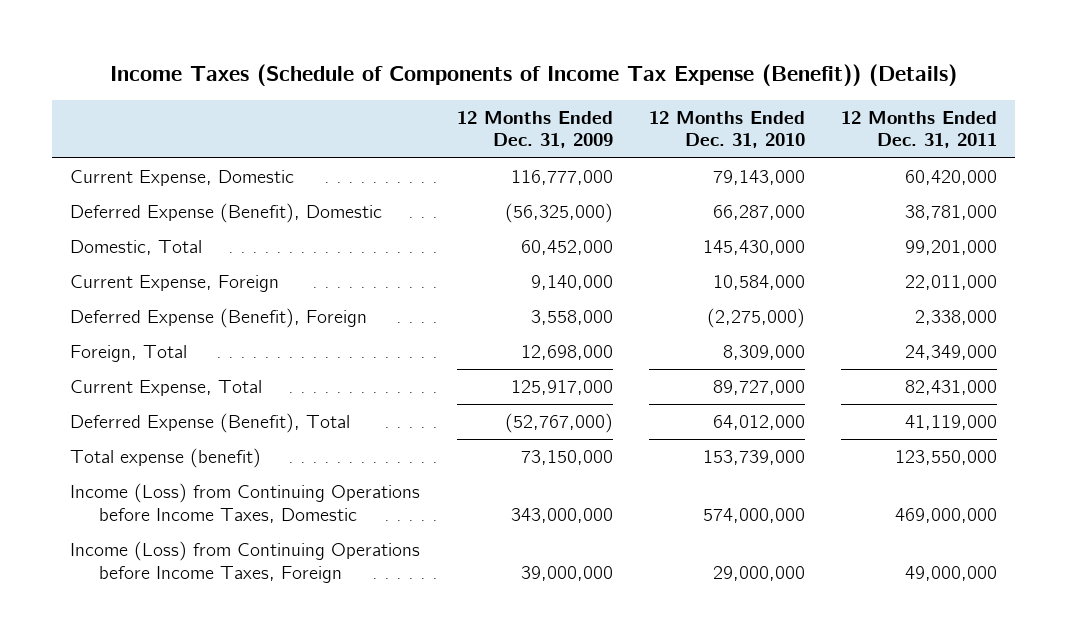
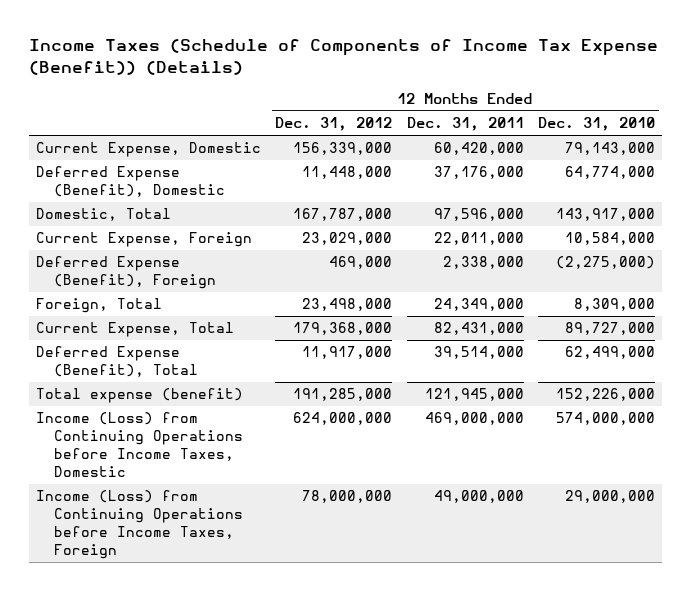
[456,110,613,149] 12 Months Ended Dec. 31, 2009 -> none
none -> [275,117,393,132] Dec. 31, 2012
[712,205,805,221] 66,287,000 -> [565,166,656,180] 64,774,000
[905,205,998,221] 38,781,000 -> [433,166,524,180] 37,176,000
[702,240,805,256] 145,430,000 -> [556,208,656,222] 143,917,000
[905,240,998,256] 99,201,000 -> [433,208,524,222] 97,596,000
[712,415,805,431] 64,012,000 -> [565,346,656,360] 62,499,000
[905,415,998,431] 41,119,000 -> [433,346,524,360] 39,514,000
[702,450,805,466] 153,739,000 -> [556,388,656,402] 152,226,000
[895,450,998,466] 123,550,000 -> [424,388,524,402] 121,945,000

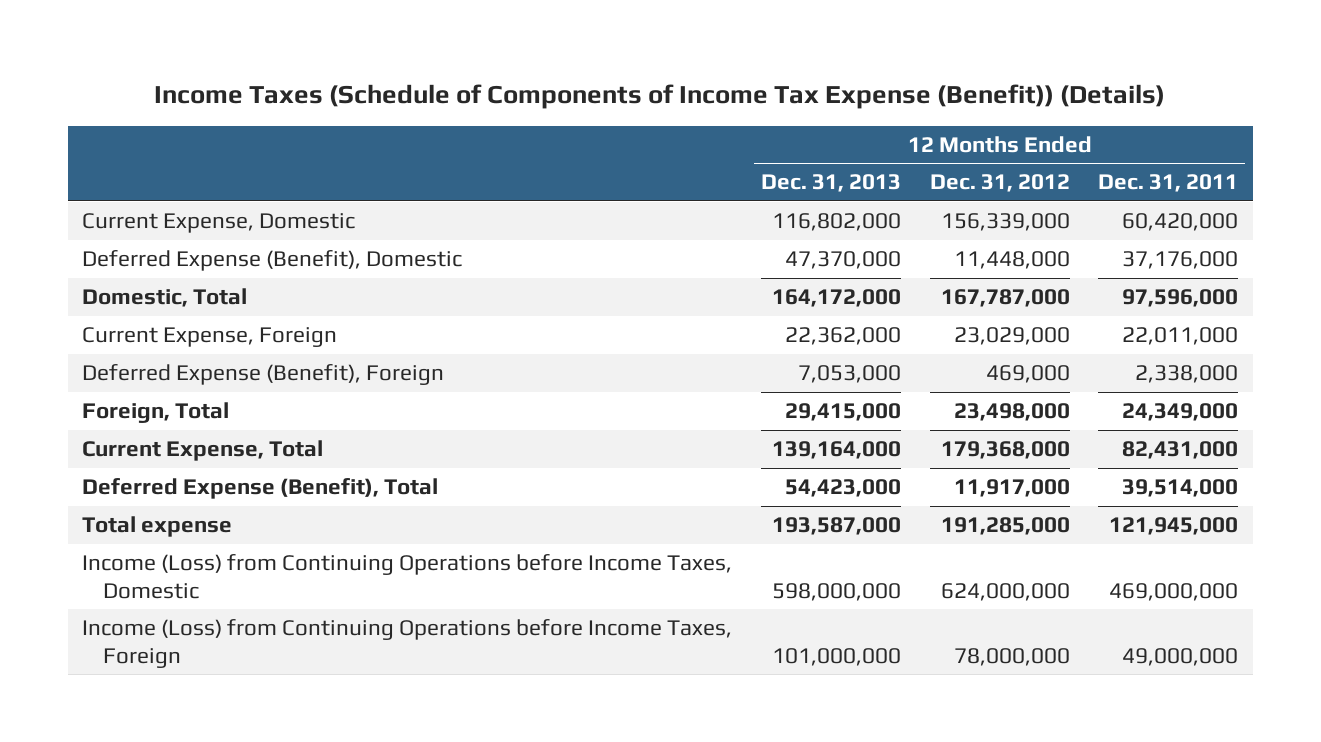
[538,117,656,132] Dec. 31, 2010 -> none
none -> [761,174,902,193] Dec. 31, 2013
[36,388,244,404] Total expense (benefit) -> [82,516,233,538] Total expense

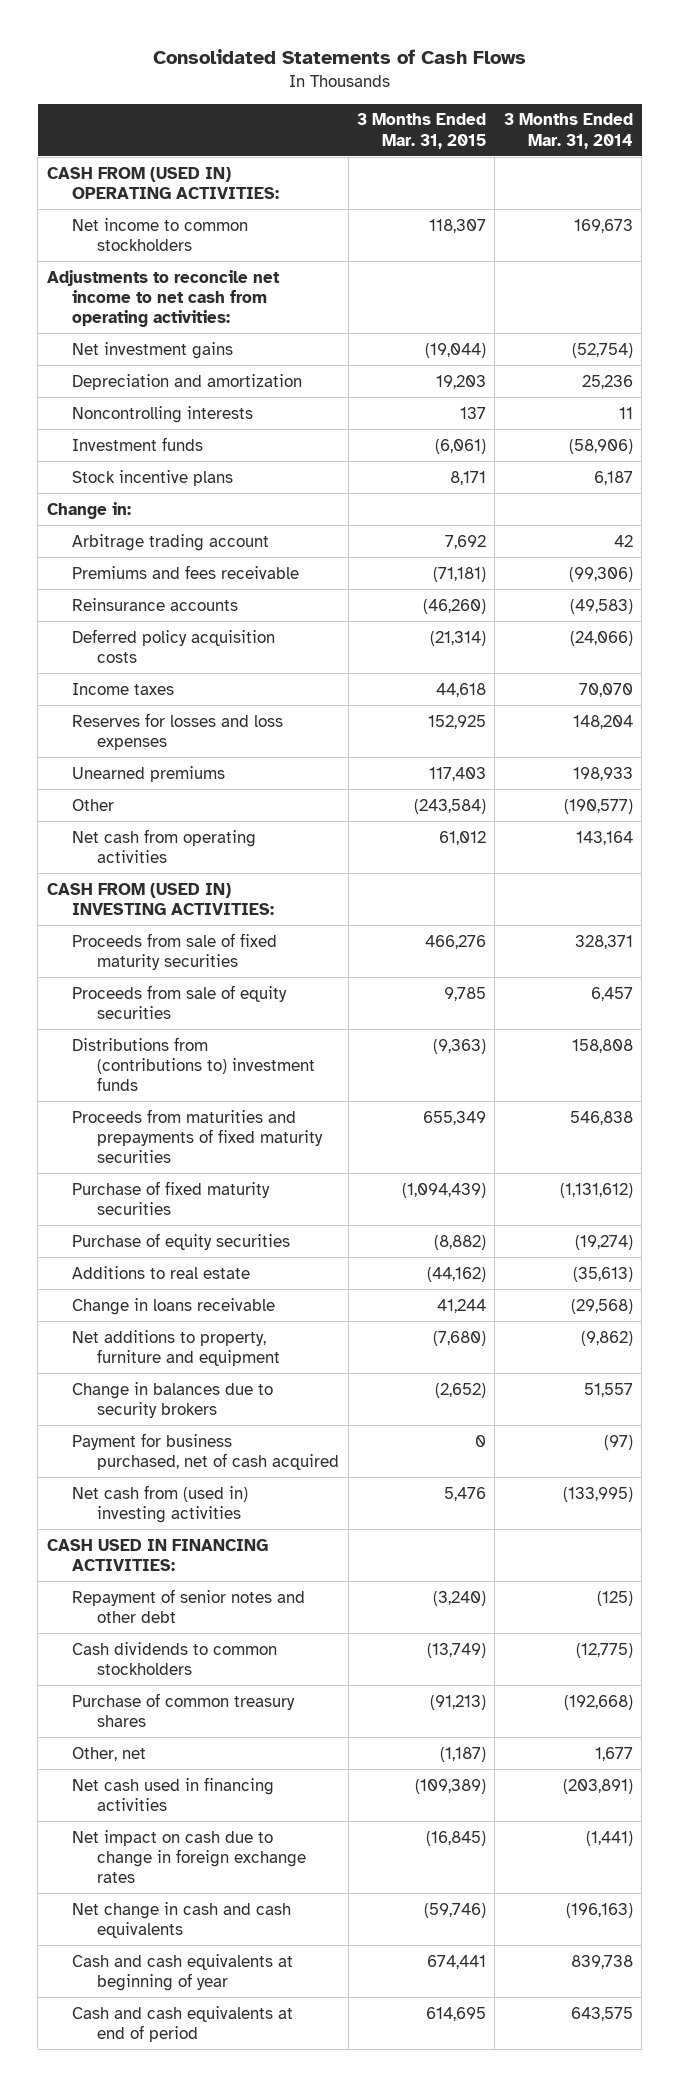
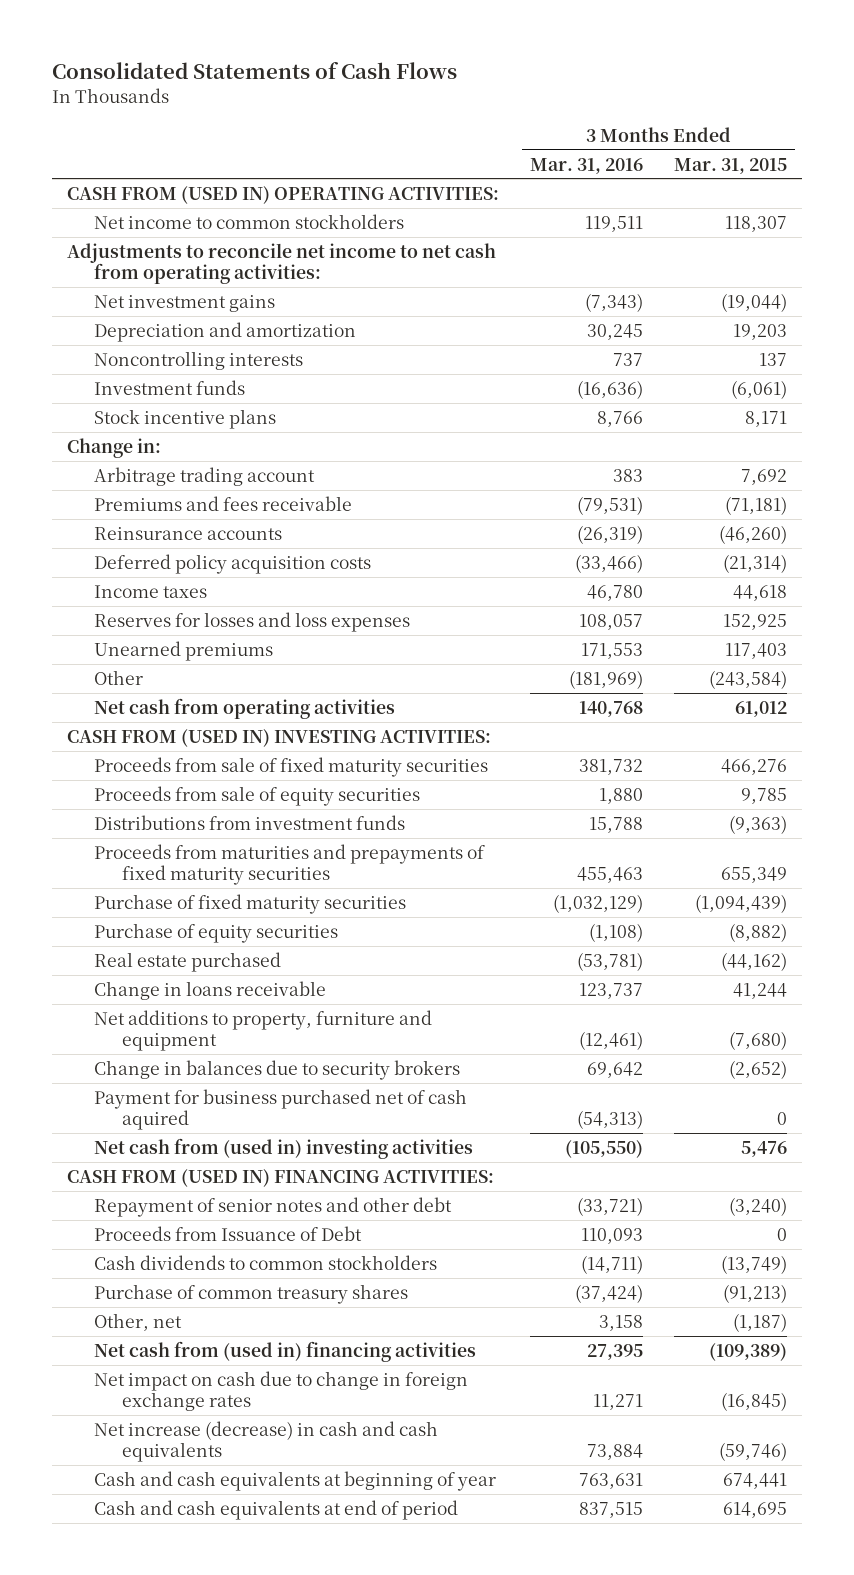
[503,113,633,149] 3 Months Ended Mar. 31, 2014 -> none
none -> [530,157,644,174] Mar. 31, 2016
[72,1036,316,1092] Distributions from (contributions to) investment funds -> [94,814,406,830] Distributions from investment funds
[72,1265,251,1279] Additions to real estate -> [94,951,282,972] Real estate purchased
[72,1432,340,1470] Payment for business purchased, net of cash acquired -> [94,1088,468,1131] Payment for business purchased net of cash aquired
[46,1538,268,1571] CASH USED IN FINANCING ACTIVITIES: -> [67,1168,495,1187] CASH FROM (USED IN) FINANCING ACTIVITIES:
none -> [94,1225,363,1241] Proceeds from Issuance of Debt
[72,1776,275,1811] Net cash used in financing activities -> [94,1340,477,1362] Net cash from (used in) financing activities
[72,1901,292,1938] Net change in cash and cash equivalents -> [94,1420,439,1463] Net increase (decrease) in cash and cash equivalents

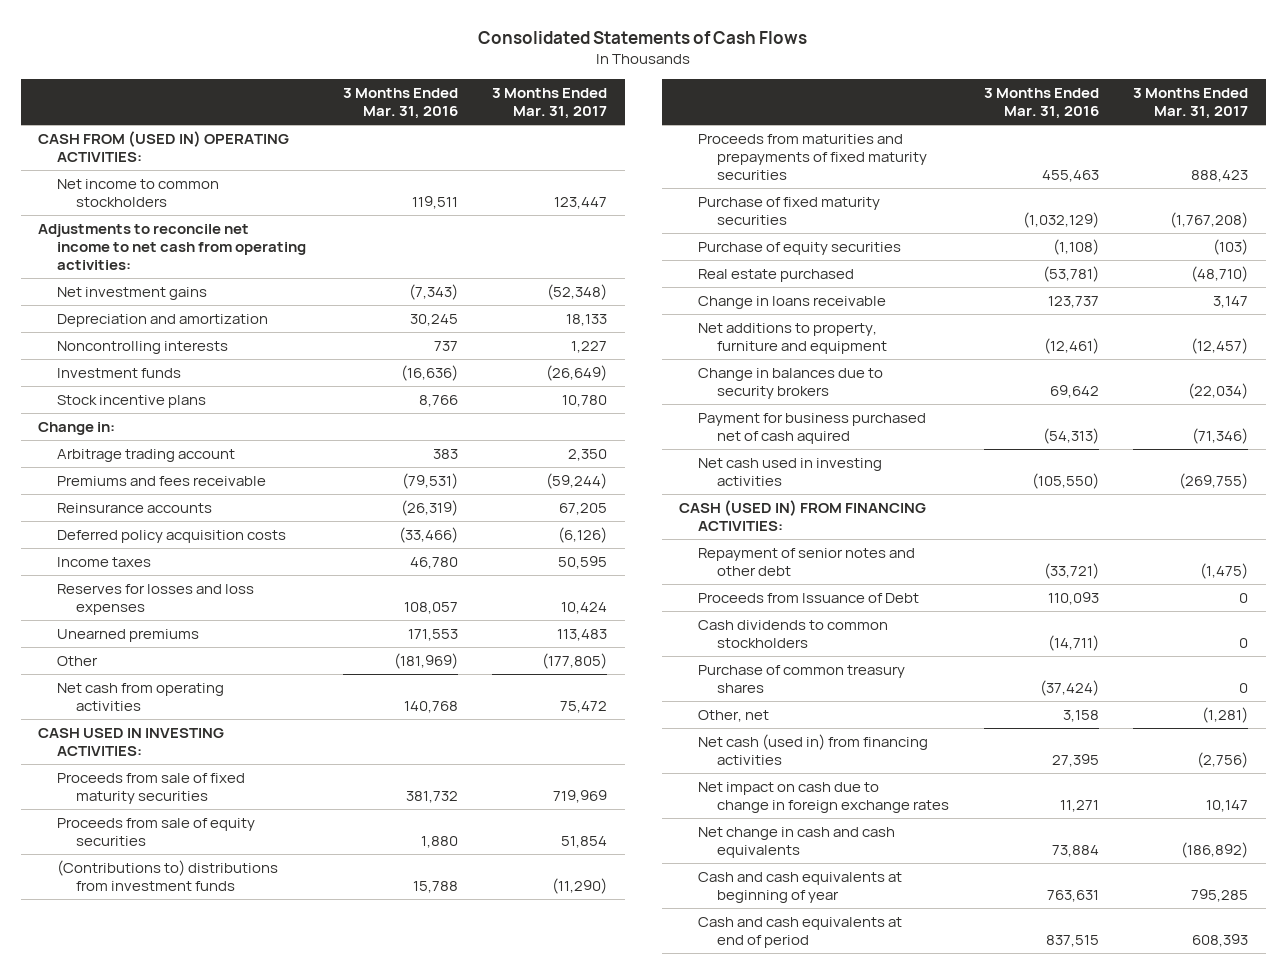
[674,157,788,174] Mar. 31, 2015 -> none
none -> [492,87,608,120] 3 Months Ended Mar. 31, 2017
[67,728,492,747] CASH FROM (USED IN) INVESTING ACTIVITIES: -> [38,727,225,756] CASH USED IN INVESTING ACTIVITIES:
[94,814,406,830] Distributions from investment funds -> [57,859,279,891] (Contributions to) distributions from investment funds
[94,1137,474,1159] Net cash from (used in) investing activities -> [698,457,883,486] Net cash used in investing activities
[67,1168,495,1187] CASH FROM (USED IN) FINANCING ACTIVITIES: -> [679,499,927,531] CASH (USED IN) FROM FINANCING ACTIVITIES:
[94,1340,477,1362] Net cash from (used in) financing activities -> [698,733,929,765] Net cash (used in) from financing activities
[94,1420,439,1463] Net increase (decrease) in cash and cash equivalents -> [698,826,896,858] Net change in cash and cash equivalents

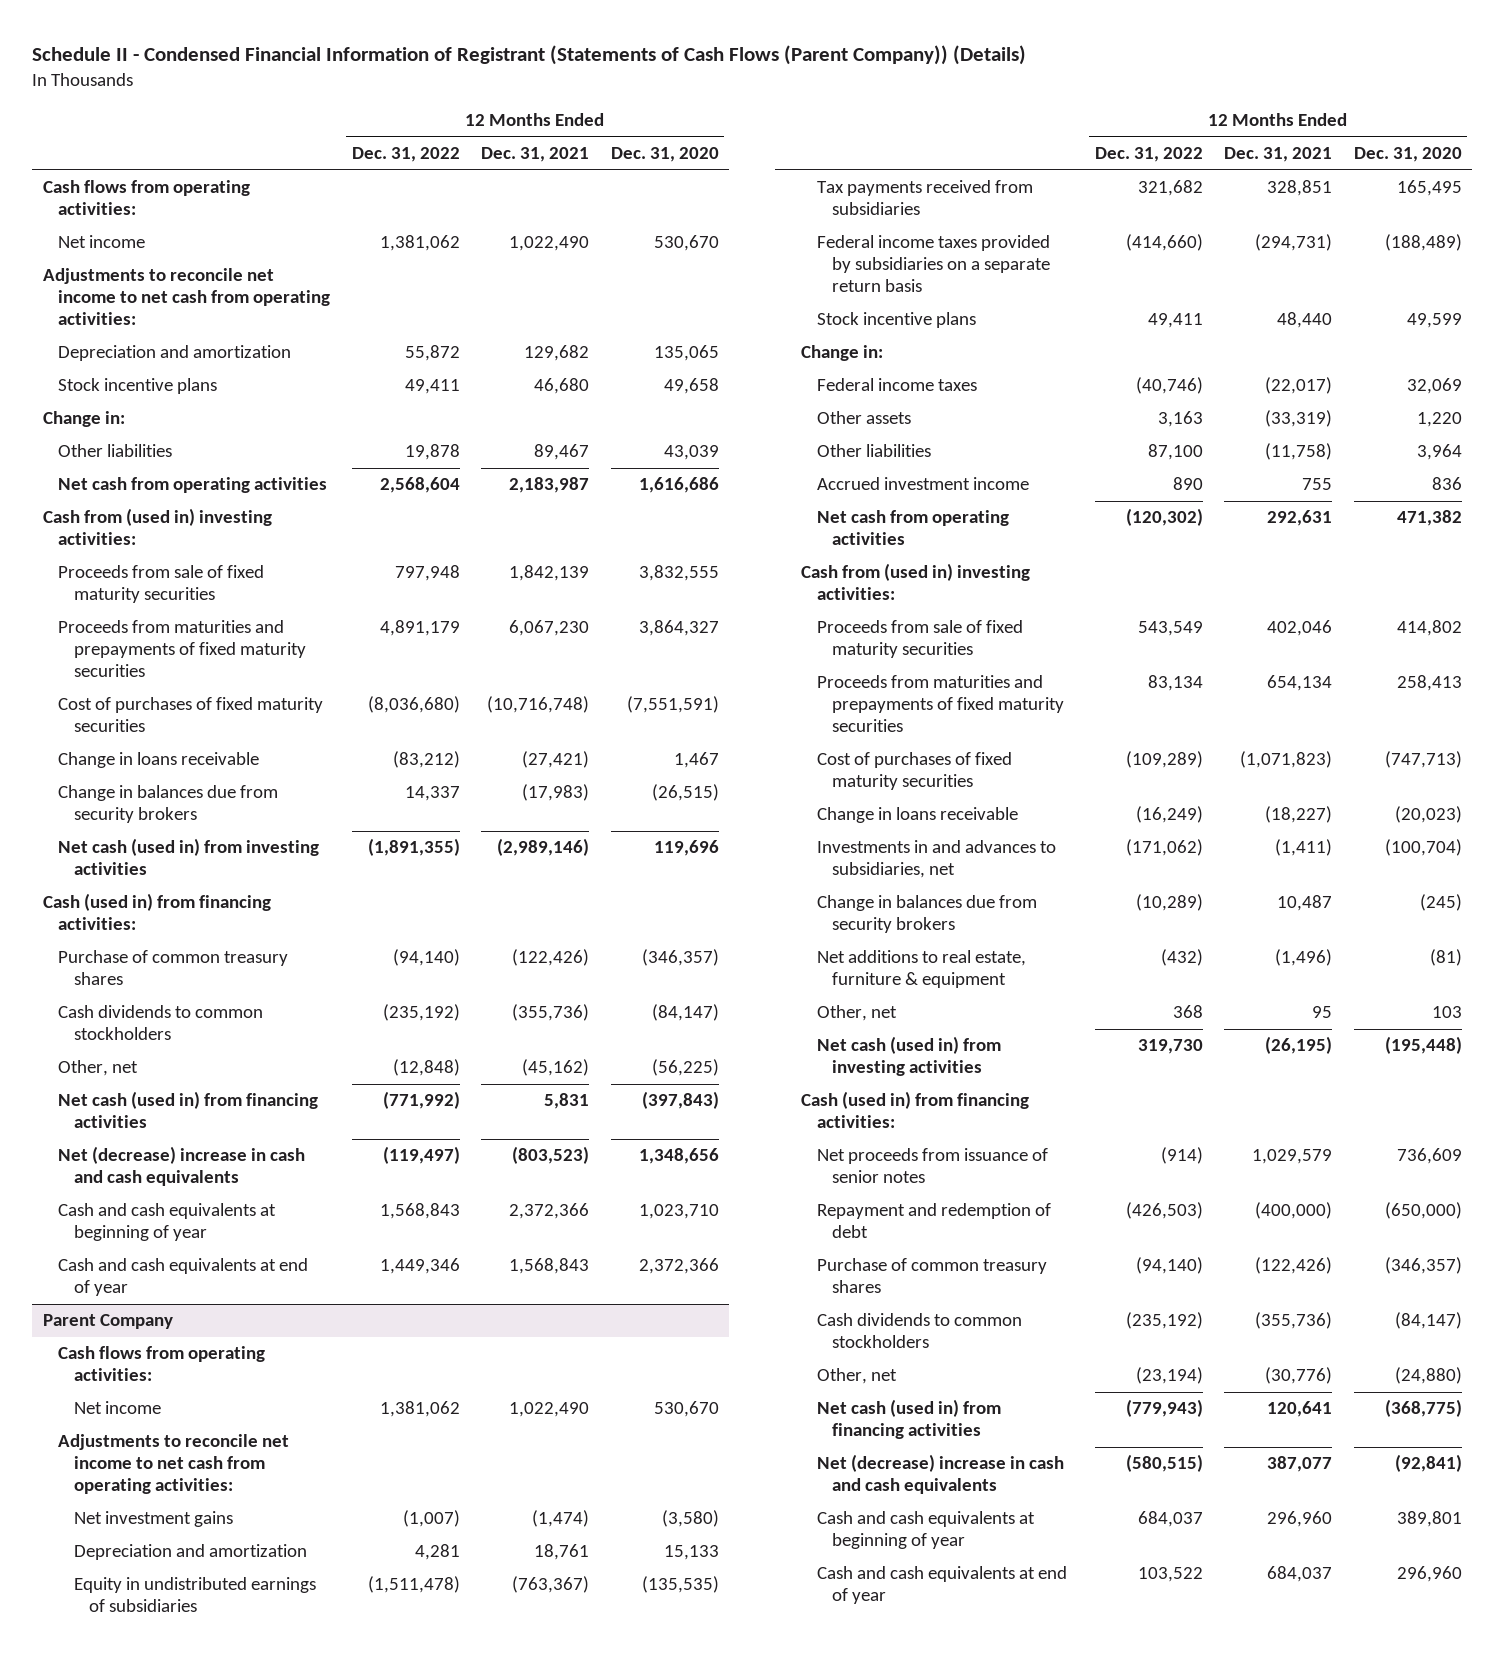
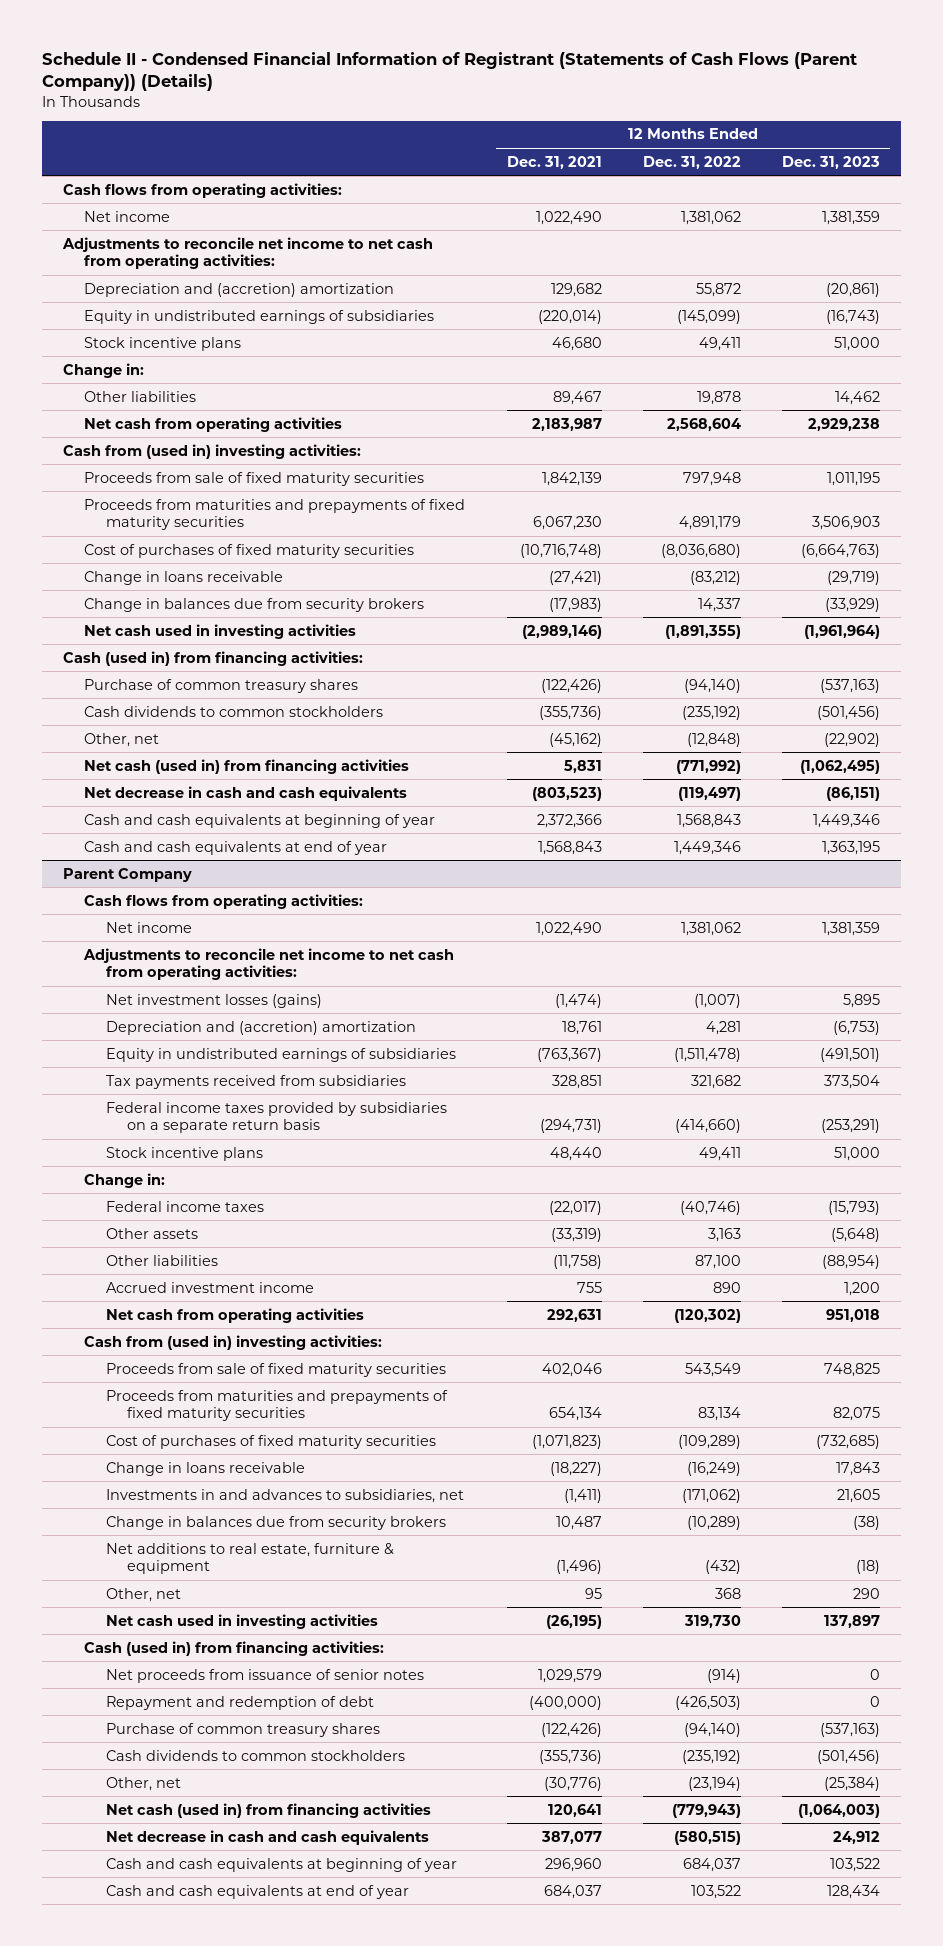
[610,147,719,163] Dec. 31, 2020 -> none
none -> [782,155,881,169] Dec. 31, 2023
[58,345,292,362] Depreciation and amortization -> [84,282,395,297] Depreciation and (accretion) amortization
none -> [84,309,435,324] Equity in undistributed earnings of subsidiaries
[58,838,320,876] Net cash (used in) from investing activities -> [84,623,357,639] Net cash used in investing activities
[58,1146,306,1187] Net (decrease) increase in cash and cash equivalents -> [84,785,408,801] Net decrease in cash and cash equivalents
[73,1511,233,1528] Net investment gains -> [105,993,322,1008] Net investment losses (gains)
[73,1544,307,1561] Depreciation and amortization -> [105,1020,416,1035] Depreciation and (accretion) amortization
[816,1036,1001,1077] Net cash (used in) from investing activities -> [105,1613,378,1629] Net cash used in investing activities
[816,1454,1064,1495] Net (decrease) increase in cash and cash equivalents -> [105,1829,429,1845] Net decrease in cash and cash equivalents

